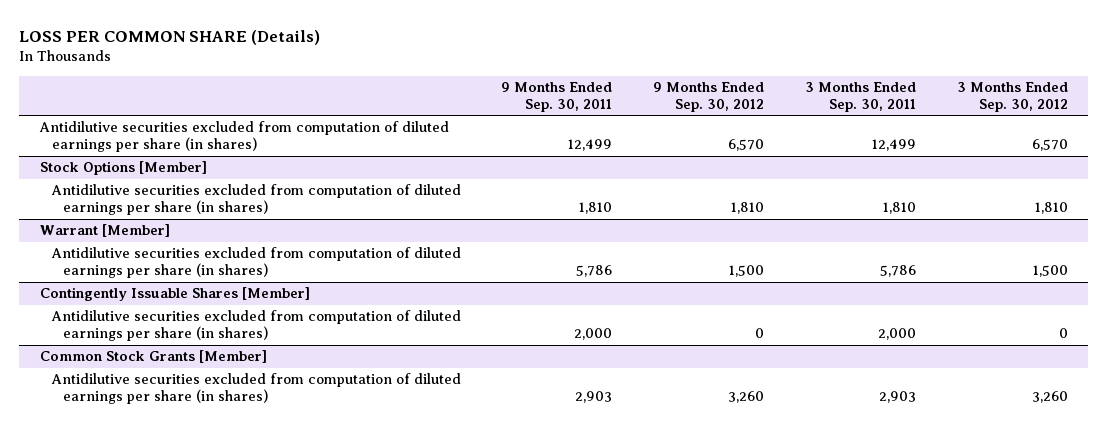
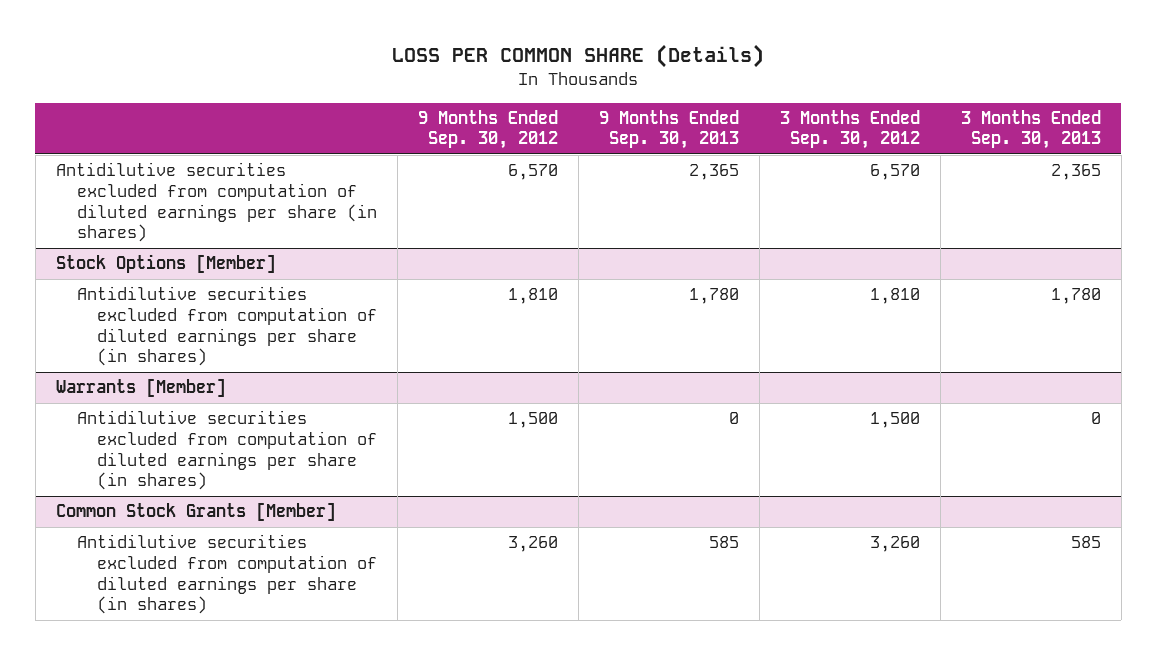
[501,81,613,113] 9 Months Ended Sep. 30, 2011 -> none
[805,81,917,113] 3 Months Ended Sep. 30, 2011 -> none
none -> [599,109,740,150] 9 Months Ended Sep. 30, 2013
none -> [960,109,1101,150] 3 Months Ended Sep. 30, 2013
[39,224,170,238] Warrant [Member] -> [55,378,226,398] Warrants [Member]
[39,287,310,302] Contingently Issuable Shares [Member] -> none
[50,310,461,342] Antidilutive securities excluded from computation of diluted earnings per share (in shares) -> none

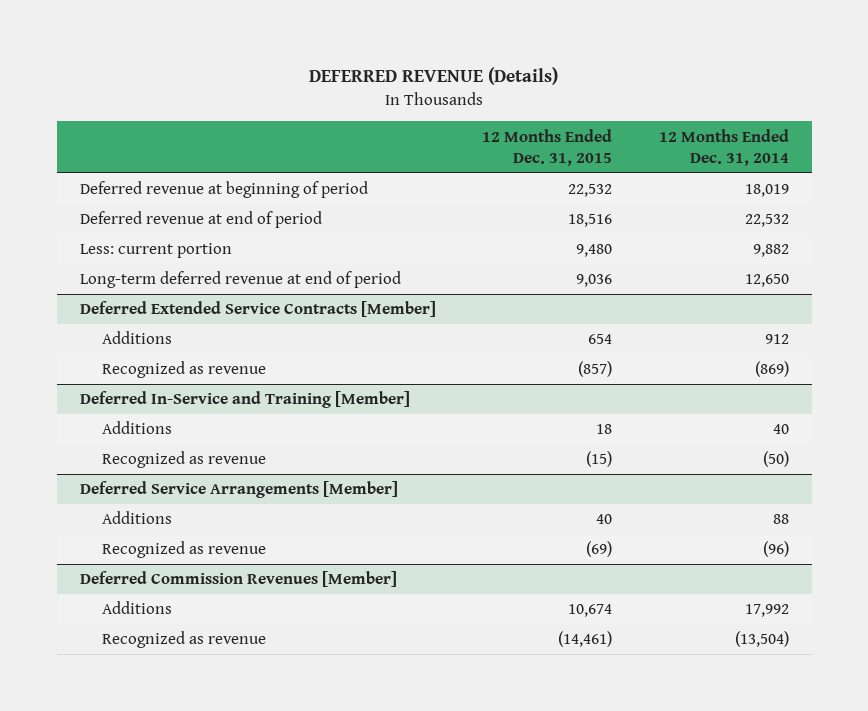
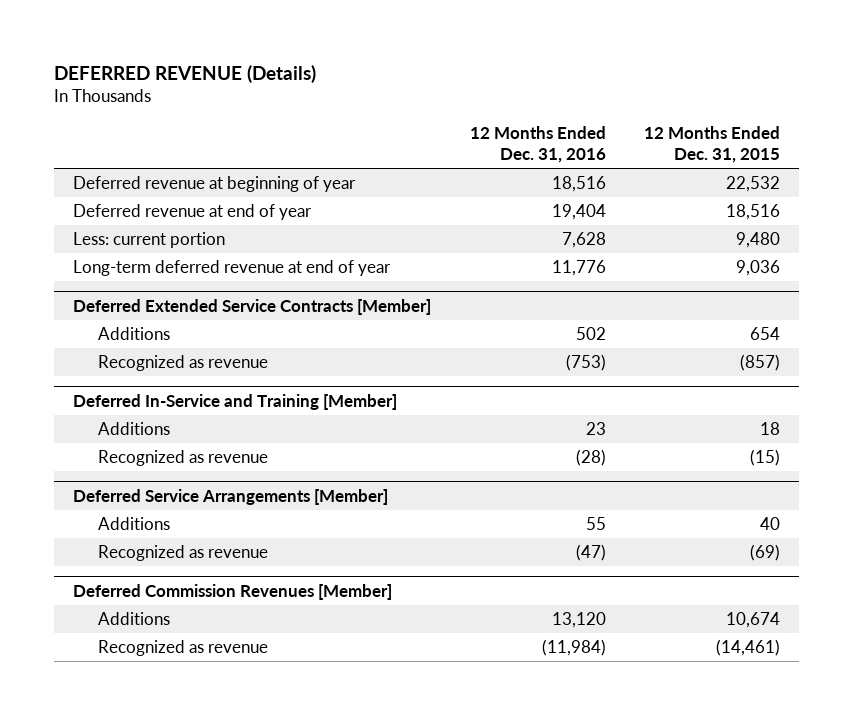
[658,128,789,166] 12 Months Ended Dec. 31, 2014 -> none
none -> [469,125,606,164] 12 Months Ended Dec. 31, 2016
[79,181,368,199] Deferred revenue at beginning of period -> [73,176,357,193] Deferred revenue at beginning of year
[79,211,322,229] Deferred revenue at end of period -> [73,204,313,221] Deferred revenue at end of year
[79,271,401,289] Long-term deferred revenue at end of period -> [73,260,392,277] Long-term deferred revenue at end of year

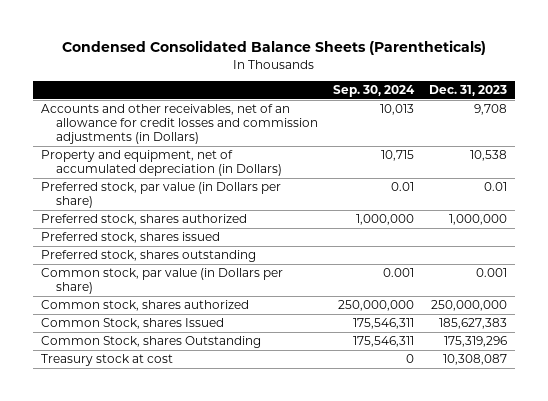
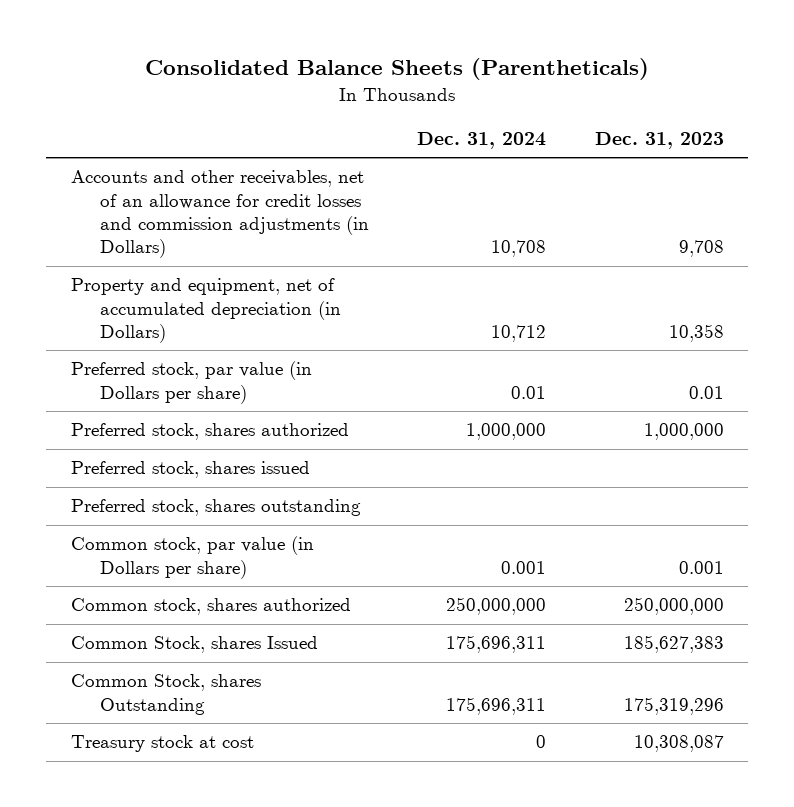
[62,40,487,56] Condensed Consolidated Balance Sheets (Parentheticals) -> [145,58,650,81] Consolidated Balance Sheets (Parentheticals)
[332,84,415,97] Sep. 30, 2024 -> none
none -> [417,131,547,149] Dec. 31, 2024
[470,150,508,162] 10,538 -> [668,323,724,342] 10,358

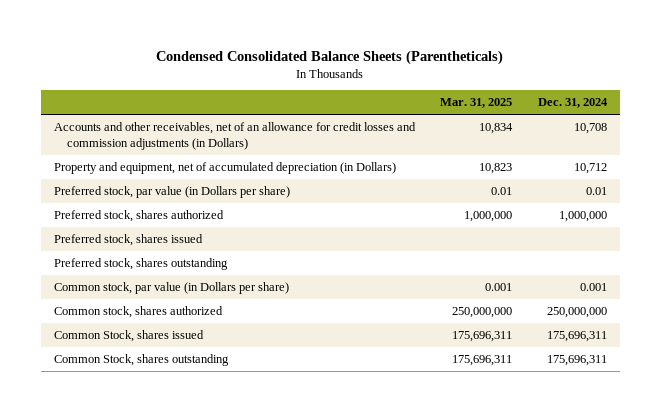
[145,58,650,81] Consolidated Balance Sheets (Parentheticals) -> [156,49,504,65] Condensed Consolidated Balance Sheets (Parentheticals)
[594,131,724,149] Dec. 31, 2023 -> none
none -> [440,98,513,109] Mar. 31, 2025
[70,735,254,753] Treasury stock at cost -> none
[70,636,318,654] Common Stock, shares Issued -> [53,330,204,343] Common Stock, shares issued
[70,674,261,715] Common Stock, shares Outstanding -> [53,354,229,367] Common Stock, shares outstanding

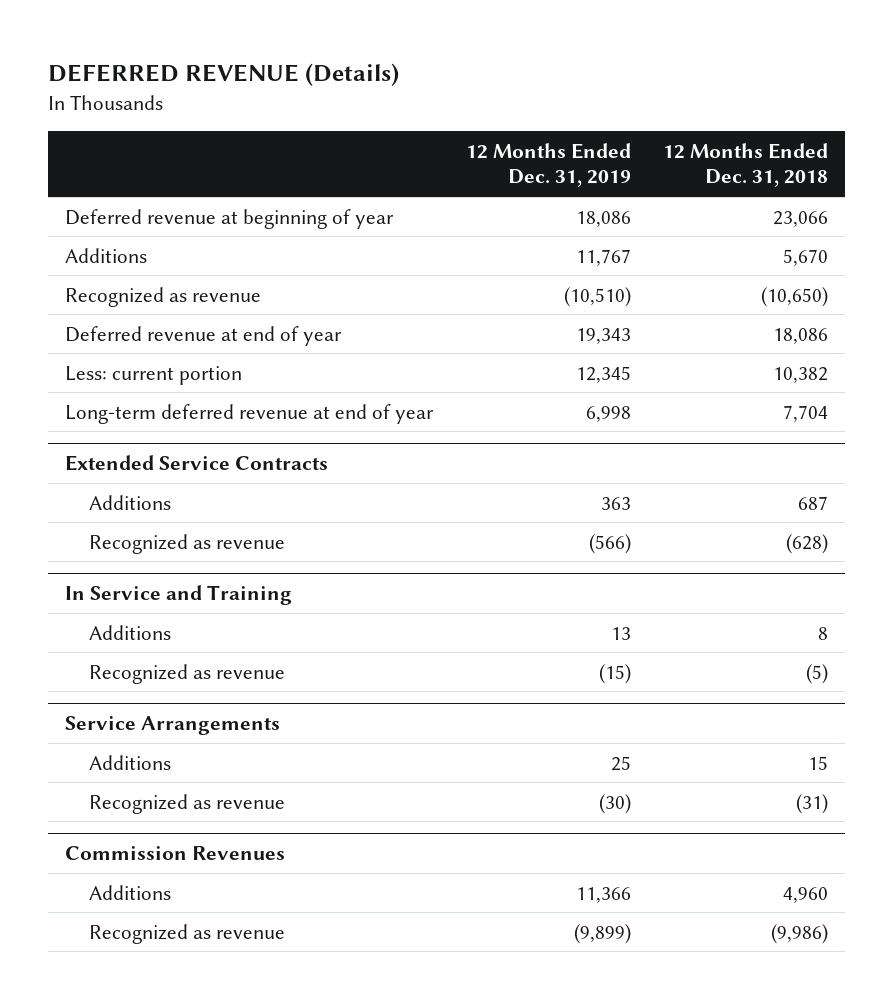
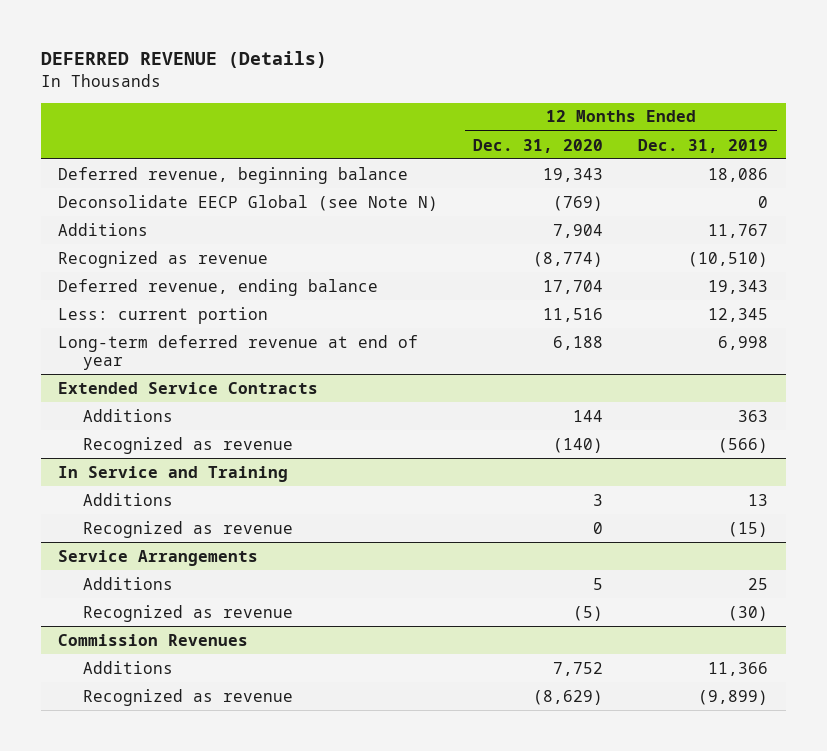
[663,142,829,188] 12 Months Ended Dec. 31, 2018 -> none
none -> [473,138,604,153] Dec. 31, 2020
[64,208,394,229] Deferred revenue at beginning of year -> [58,166,409,184] Deferred revenue, beginning balance
none -> [58,194,439,211] Deconsolidate EECP Global (see Note N)
[64,325,342,346] Deferred revenue at end of year -> [58,278,379,296] Deferred revenue, ending balance

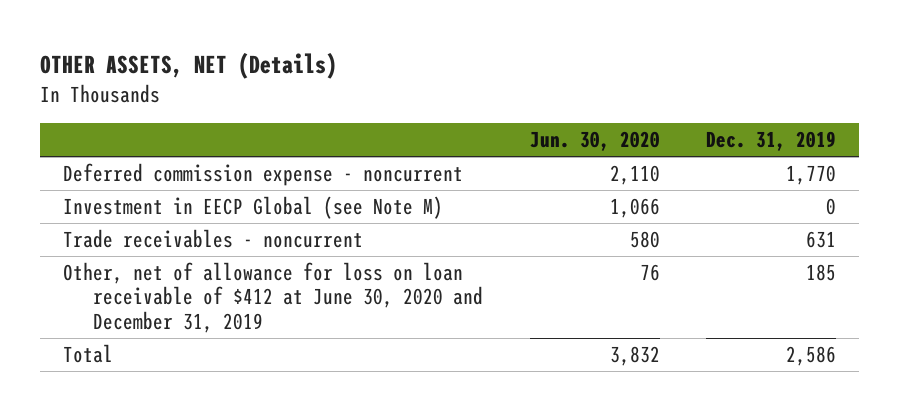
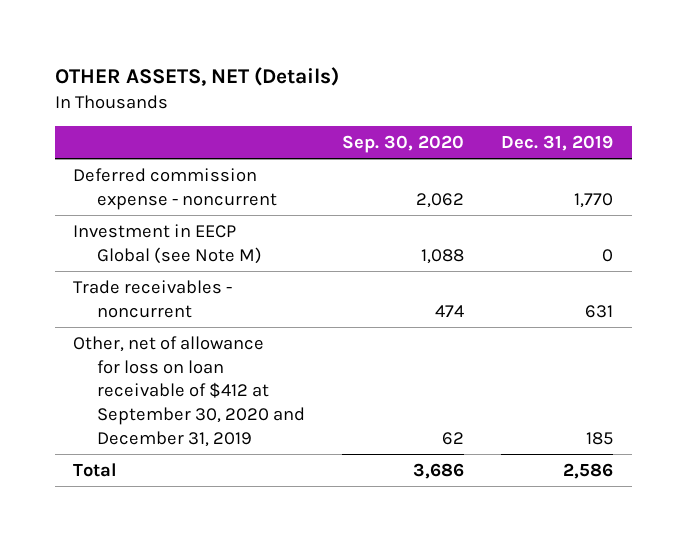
[529,131,660,152] Jun. 30, 2020 -> none
none -> [341,135,464,154] Sep. 30, 2020
[63,261,484,333] Other, net of allowance for loss on loan receivable of $412 at June 30, 2020 and December 31, 2019 -> [73,335,305,447] Other, net of allowance for loss on loan receivable of $412 at September 30, 2020 and December 31, 2019

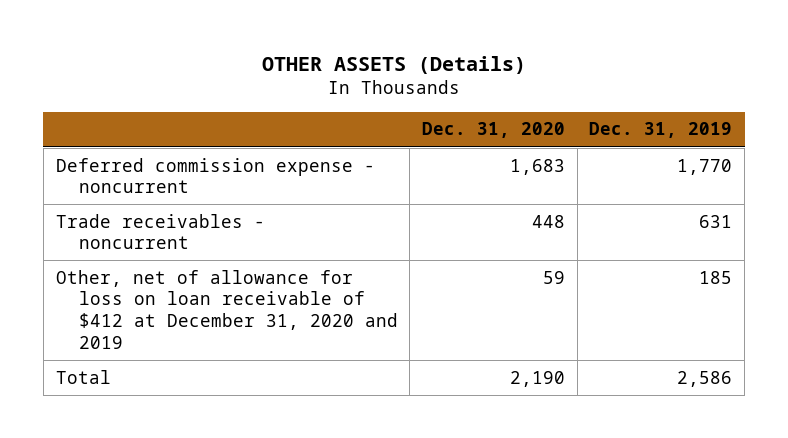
[54,67,339,87] OTHER ASSETS, NET (Details) -> [262,55,527,74] OTHER ASSETS (Details)
[341,135,464,154] Sep. 30, 2020 -> none
none -> [421,122,565,139] Dec. 31, 2020
[73,223,262,264] Investment in EECP Global (see Note M) -> none
[73,335,305,447] Other, net of allowance for loss on loan receivable of $412 at September 30, 2020 and December 31, 2019 -> [55,269,398,349] Other, net of allowance for loss on loan receivable of $412 at December 31, 2020 and 2019

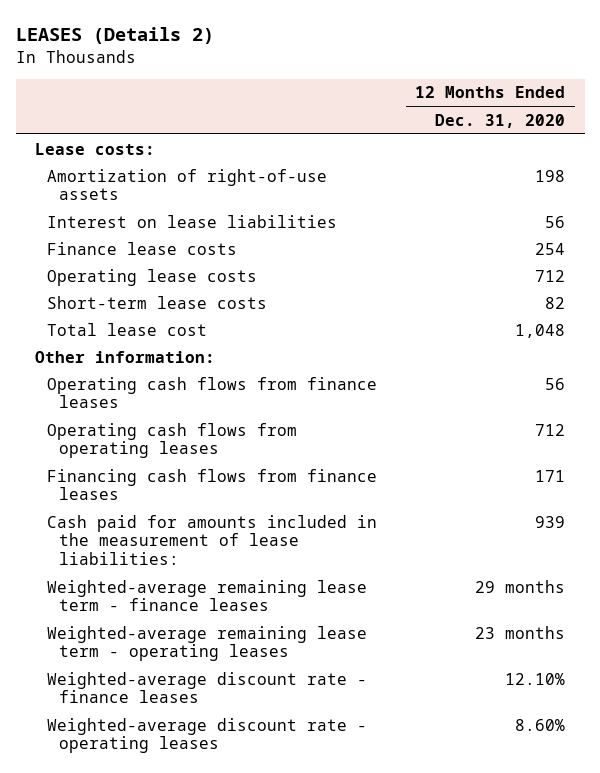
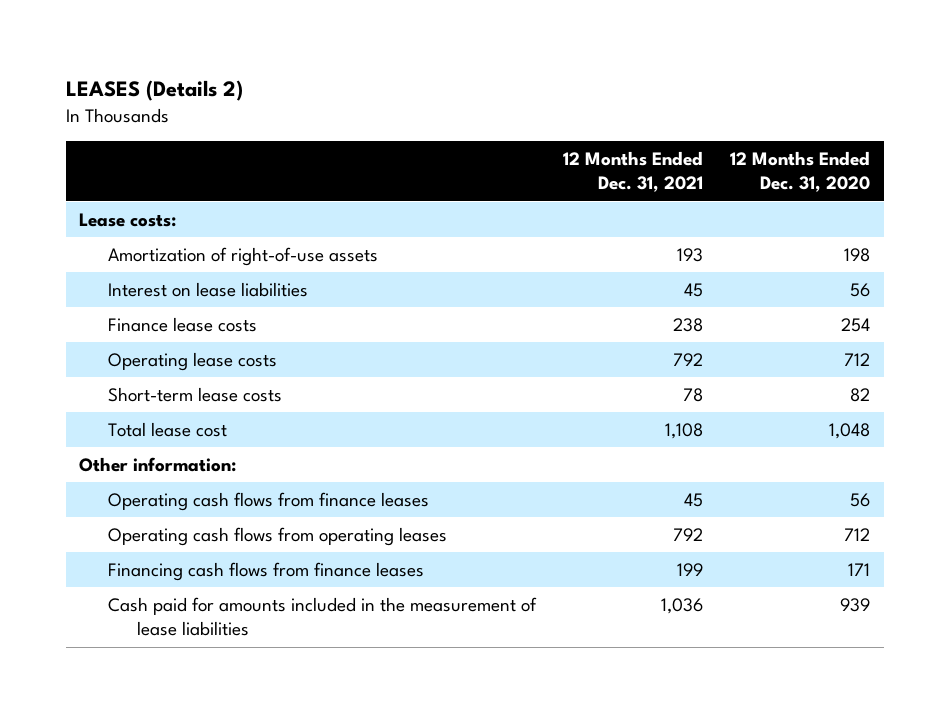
none -> [563,150,704,193] 12 Months Ended Dec. 31, 2021
[46,579,367,612] Weighted-average remaining lease term - finance leases -> none
[46,625,367,662] Weighted-average remaining lease term - operating leases -> none
[46,671,367,704] Weighted-average discount rate - finance leases -> none
[46,717,367,754] Weighted-average discount rate - operating leases -> none
[46,514,377,566] Cash paid for amounts included in the measurement of lease liabilities: -> [108,596,538,637] Cash paid for amounts included in the measurement of lease liabilities

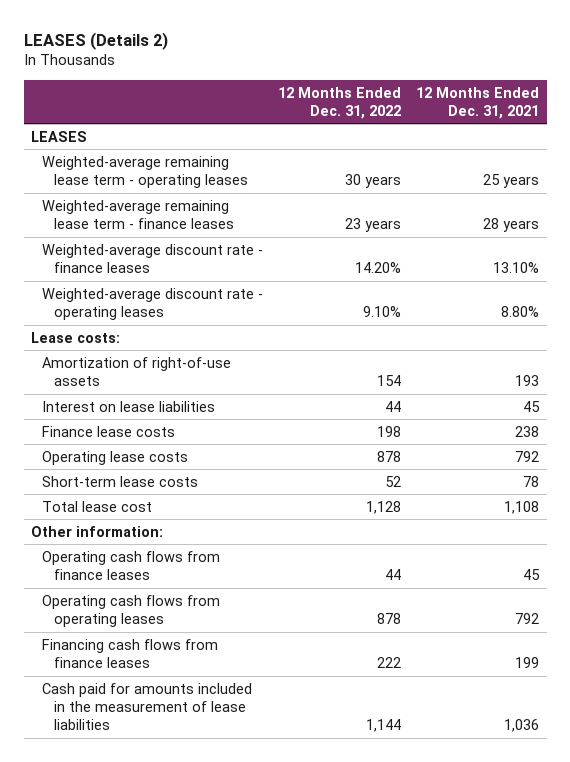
[730,150,871,193] 12 Months Ended Dec. 31, 2020 -> none
none -> [278,86,402,119] 12 Months Ended Dec. 31, 2022
none -> [31,130,88,142] LEASES
none -> [42,155,248,188] Weighted-average remaining lease term - operating leases
none -> [42,199,234,229] Weighted-average remaining lease term - finance leases
none -> [42,243,264,273] Weighted-average discount rate - finance leases
none -> [42,287,264,320] Weighted-average discount rate - operating leases

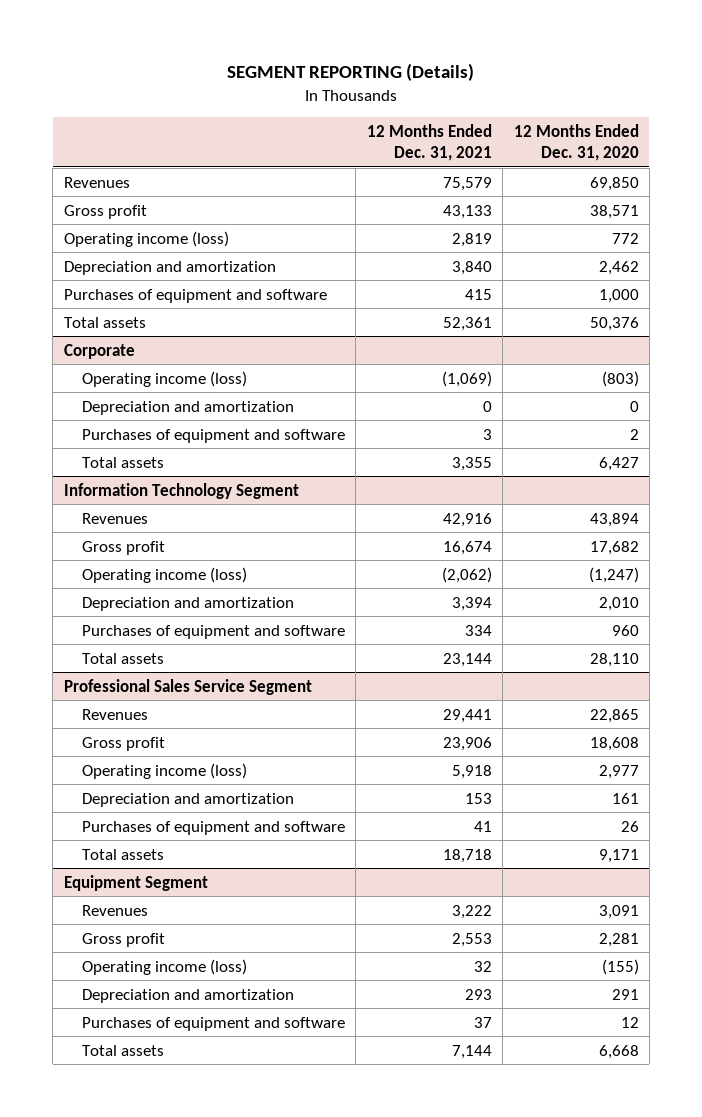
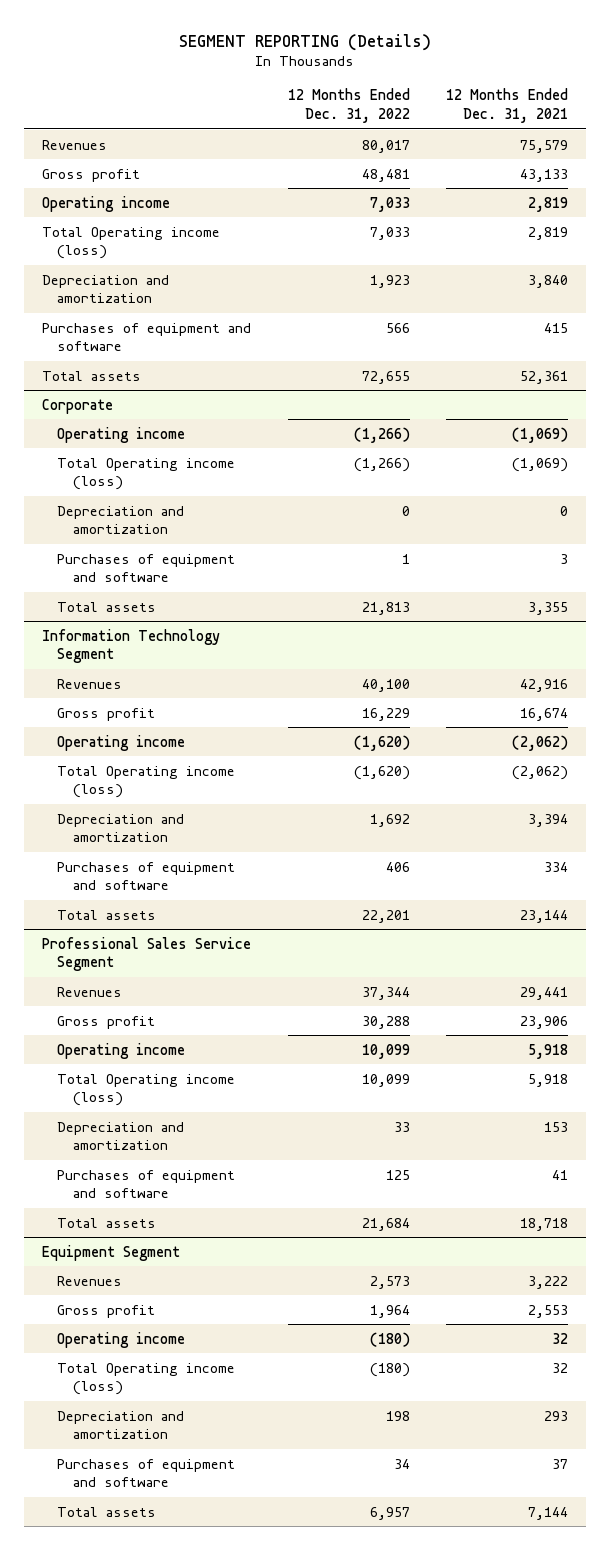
[513,123,639,162] 12 Months Ended Dec. 31, 2020 -> none
none -> [287,88,410,123] 12 Months Ended Dec. 31, 2022
[63,230,229,247] Operating income (loss) -> [42,195,171,212] Operating income
none -> [42,226,221,260] Total Operating income (loss)
[82,370,248,387] Operating income (loss) -> [57,426,186,443] Operating income
none -> [57,457,236,491] Total Operating income (loss)
[82,566,248,583] Operating income (loss) -> [57,734,186,751] Operating income
none -> [57,765,236,799] Total Operating income (loss)
[82,762,248,779] Operating income (loss) -> [57,1042,186,1059] Operating income
none -> [57,1073,236,1107] Total Operating income (loss)
[82,958,248,975] Operating income (loss) -> [57,1331,186,1348] Operating income
none -> [57,1362,236,1396] Total Operating income (loss)

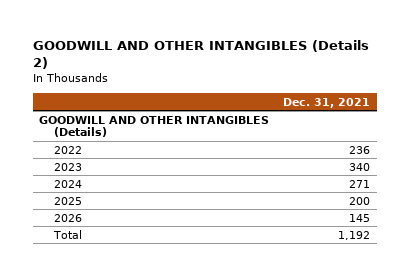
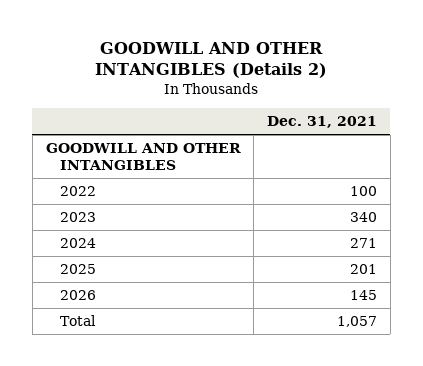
[39,115,270,138] GOODWILL AND OTHER INTANGIBLES (Details) -> [45,143,241,170] GOODWILL AND OTHER INTANGIBLES
[348,145,370,154] 236 -> [350,186,378,197] 100
[348,196,370,205] 200 -> [350,264,378,275] 201
[337,230,370,240] 1,192 -> [337,316,378,328] 1,057

